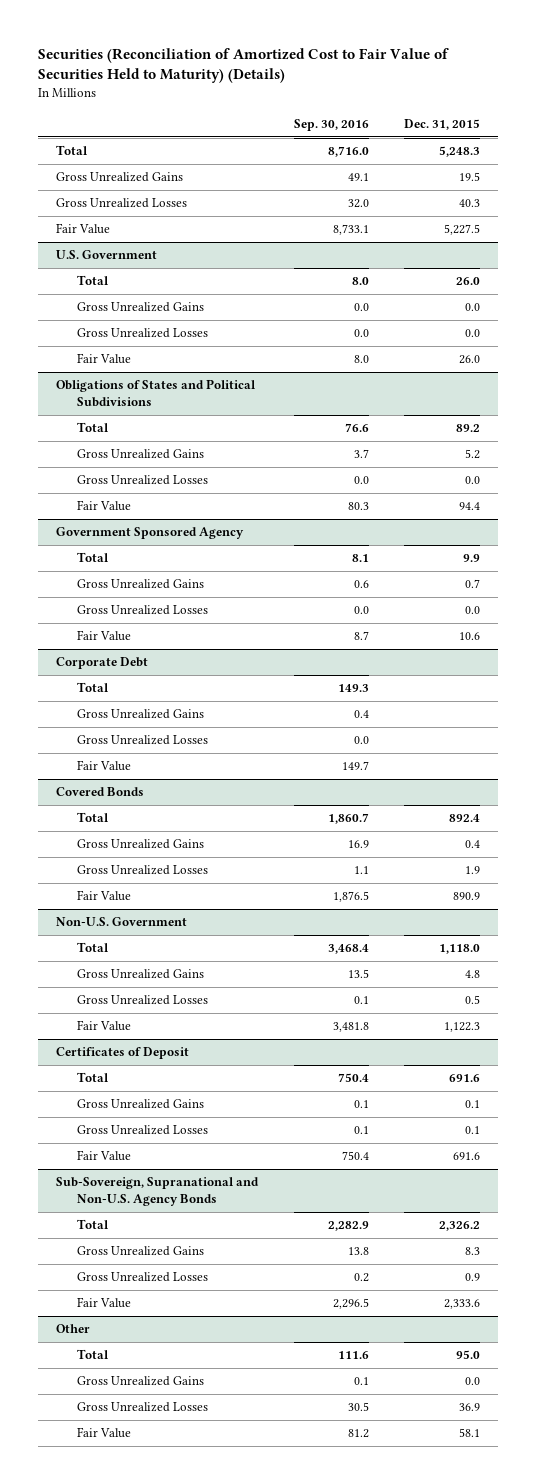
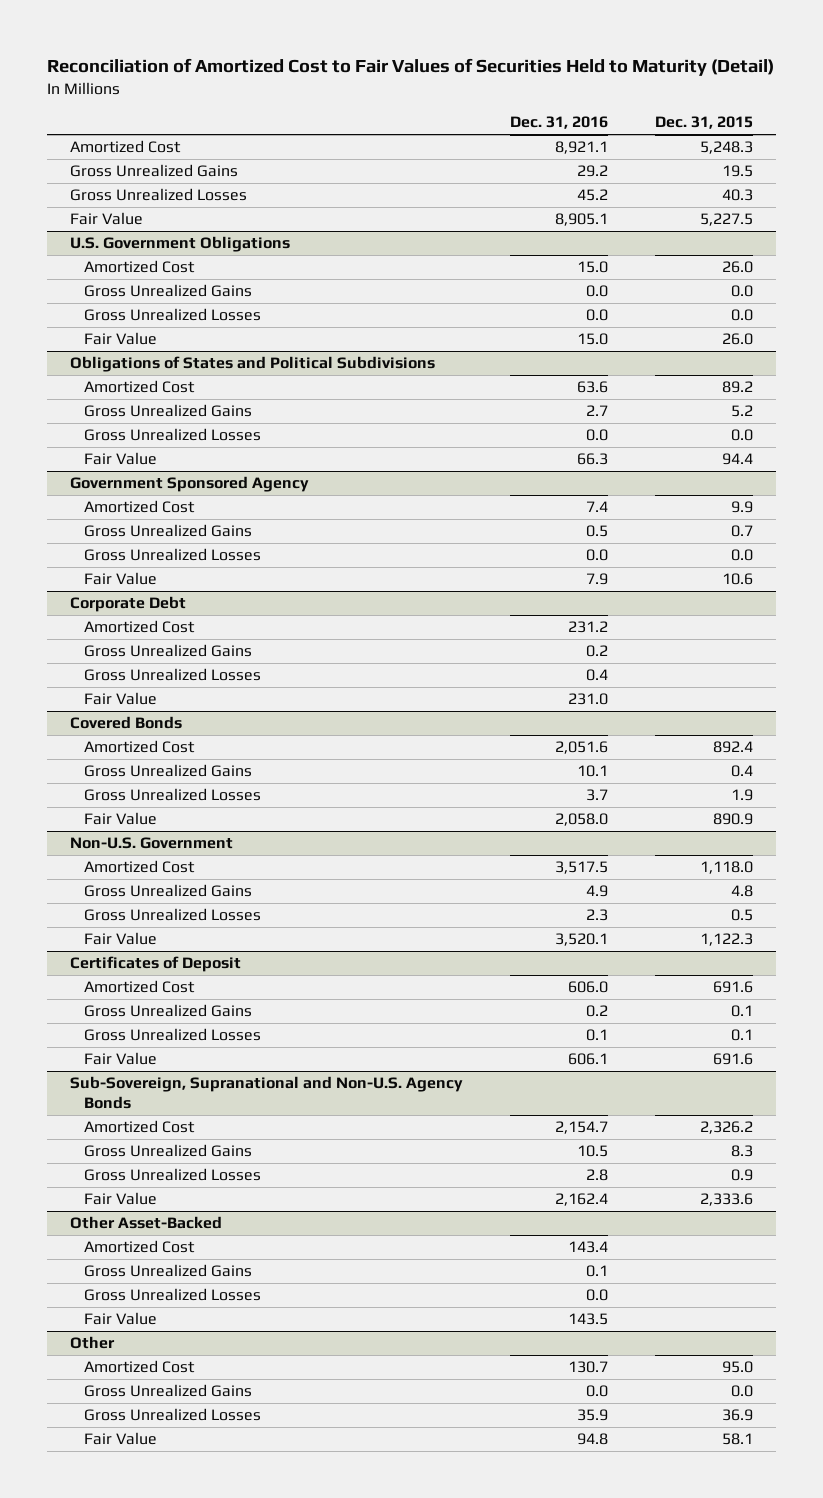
[38,47,450,84] Securities (Reconciliation of Amortized Cost to Fair Value of Securities Held to Maturity) (Details) -> [46,57,774,76] Reconciliation of Amortized Cost to Fair Values of Securities Held to Maturity (Detail)
[293,118,369,131] Sep. 30, 2016 -> none
none -> [509,116,608,130] Dec. 31, 2016
[56,145,89,156] Total -> [69,140,181,154] Amortized Cost
[56,250,158,260] U.S. Government -> [69,236,290,253] U.S. Government Obligations
[76,275,109,286] Total -> [83,260,195,274] Amortized Cost
[76,422,109,433] Total -> [83,380,195,394] Amortized Cost
[76,552,109,563] Total -> [83,500,195,514] Amortized Cost
[76,682,109,693] Total -> [83,620,195,634] Amortized Cost
[76,812,109,823] Total -> [83,740,195,754] Amortized Cost
[76,942,109,953] Total -> [83,860,195,874] Amortized Cost
[76,1072,109,1083] Total -> [83,980,195,994] Amortized Cost
[76,1219,109,1230] Total -> [83,1120,195,1134] Amortized Cost
none -> [69,1216,222,1230] Other Asset-Backed
none -> [83,1240,195,1254] Amortized Cost
none -> [83,1264,252,1278] Gross Unrealized Gains
none -> [83,1288,261,1302] Gross Unrealized Losses
none -> [83,1312,157,1326] Fair Value
[76,1349,109,1360] Total -> [83,1360,195,1374] Amortized Cost

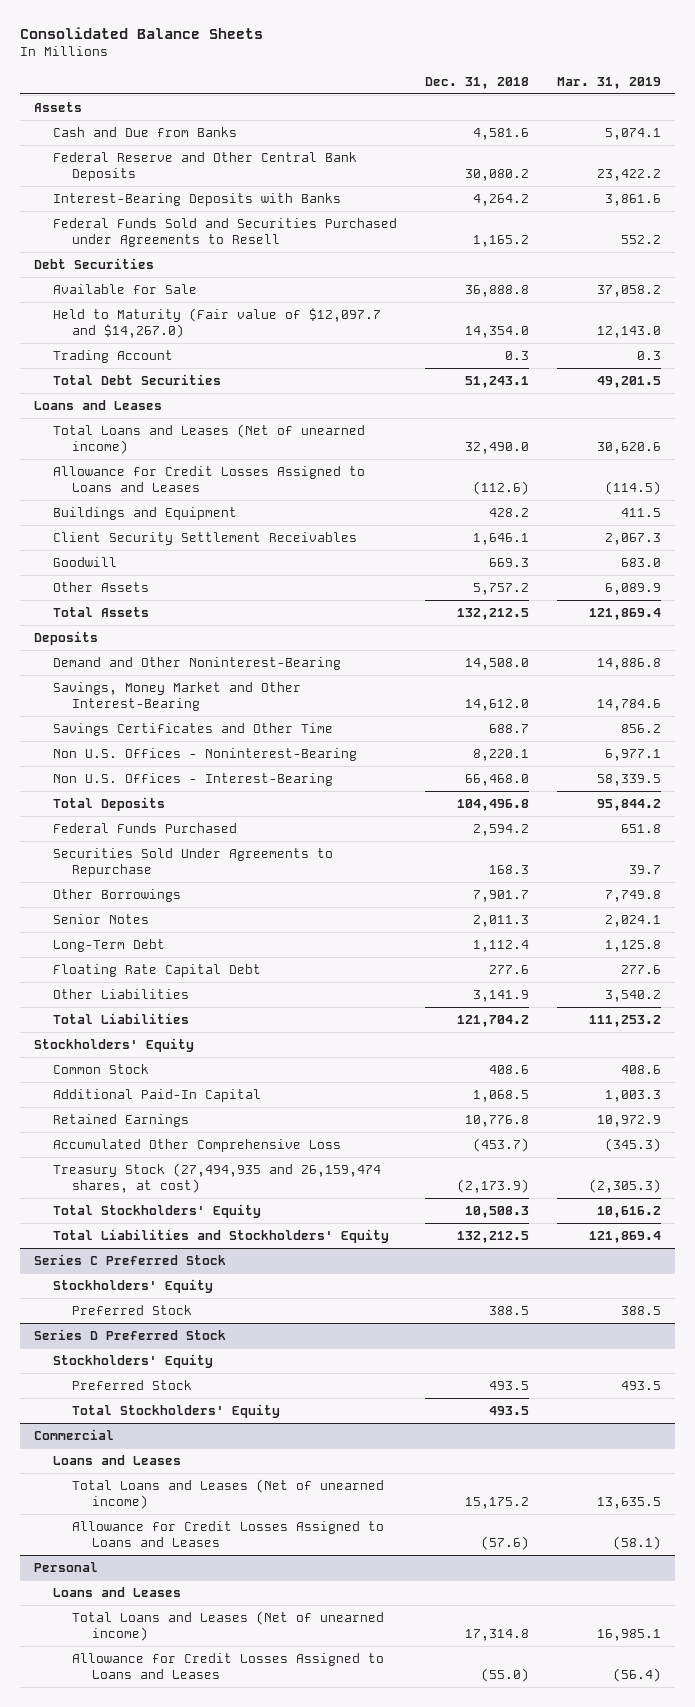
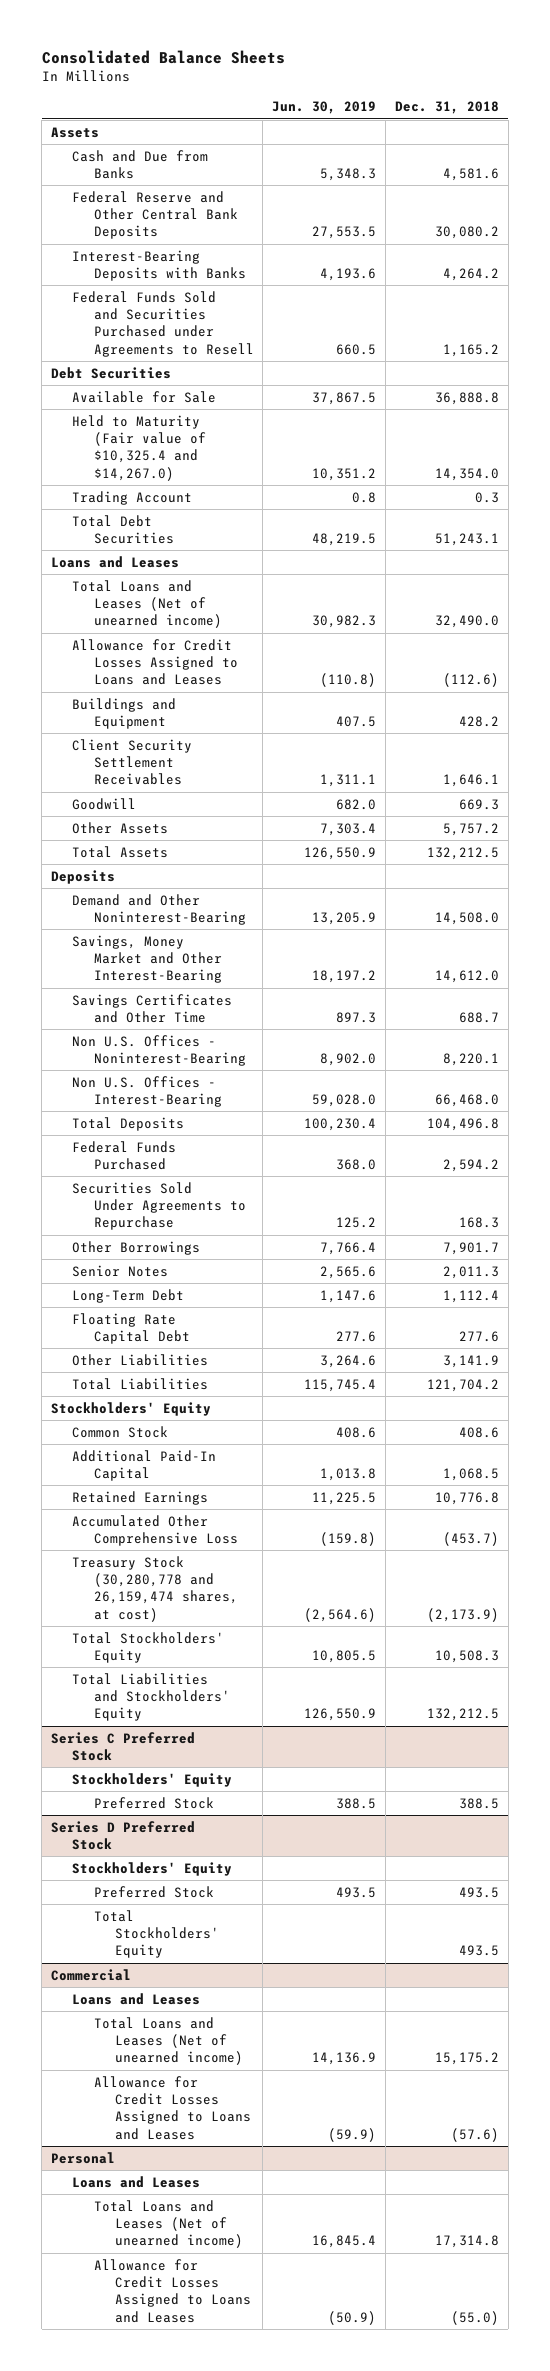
[557,76,662,89] Mar. 31, 2019 -> none
none -> [272,101,377,115] Jun. 30, 2019
[53,307,382,338] Held to Maturity (Fair value of $12,097.7 and $14,267.0) -> [72,414,206,481] Held to Maturity (Fair value of $10,325.4 and $14,267.0)
[53,1162,382,1193] Treasury Stock (27,494,935 and 26,159,474 shares, at cost) -> [72,1555,238,1622] Treasury Stock (30,280,778 and 26,159,474 shares, at cost)

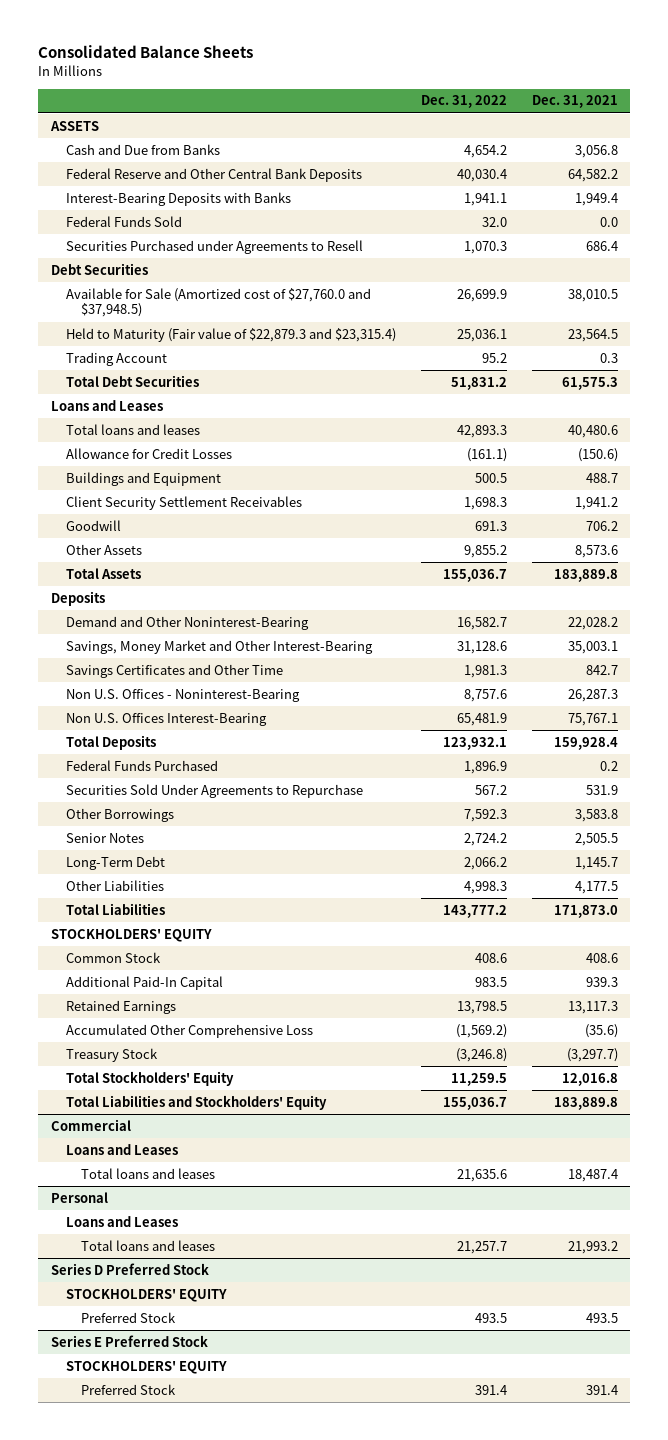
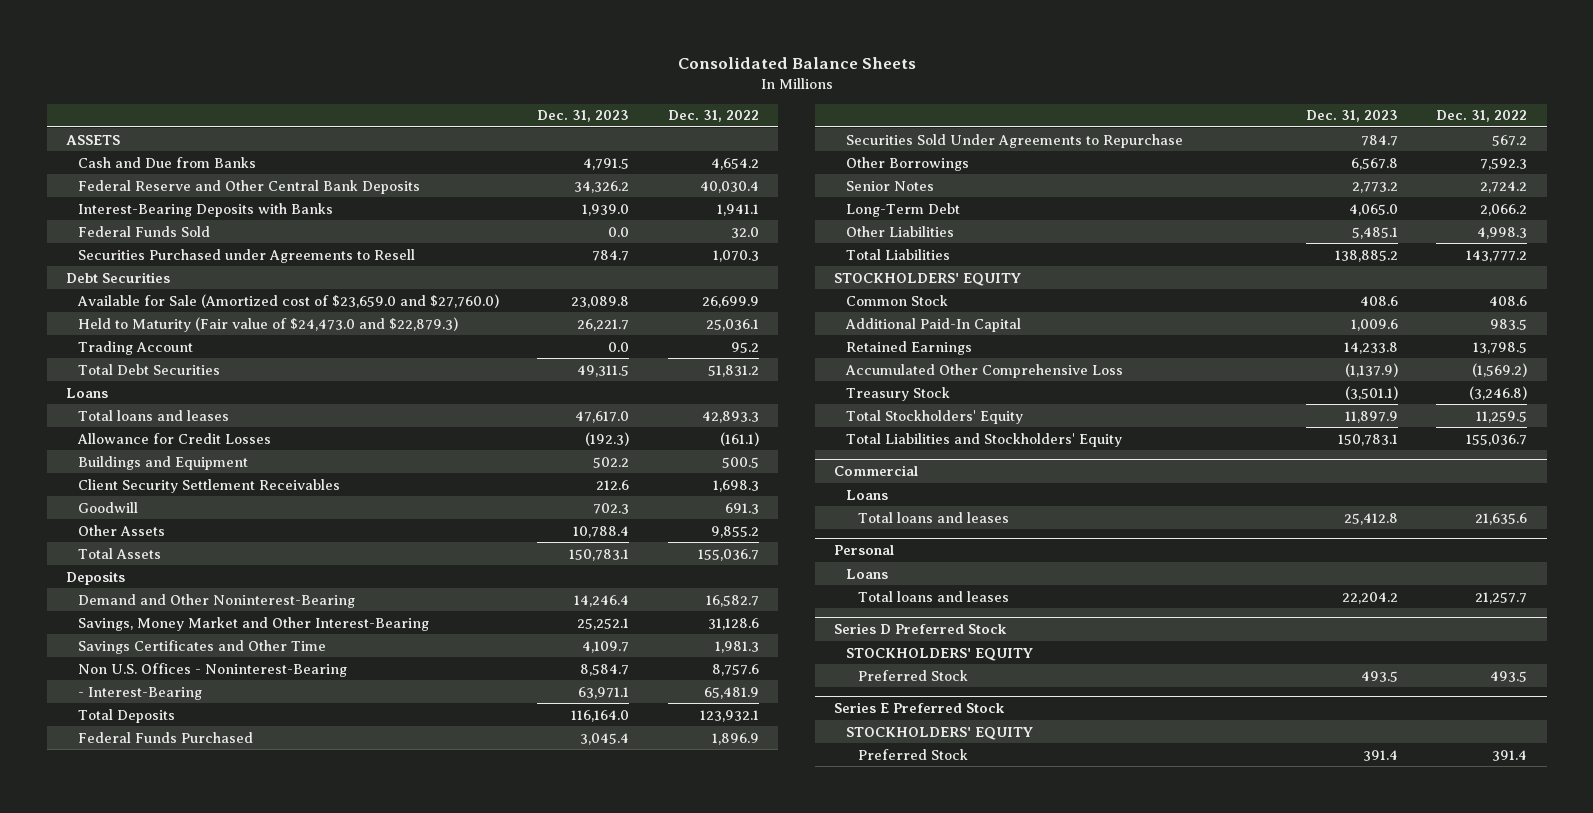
[531,95,618,109] Dec. 31, 2021 -> none
none -> [537,110,630,123] Dec. 31, 2023
[65,287,371,318] Available for Sale (Amortized cost of $27,760.0 and $37,948.5) -> [76,293,499,308] Available for Sale (Amortized cost of $23,659.0 and $27,760.0)
[65,327,396,342] Held to Maturity (Fair value of $22,879.3 and $23,315.4) -> [77,316,458,332] Held to Maturity (Fair value of $24,473.0 and $22,879.3)
[50,399,163,411] Loans and Leases -> [65,387,108,398] Loans
[65,712,267,726] Non U.S. Offices Interest-Bearing -> [77,686,202,700] - Interest-Bearing
[65,1143,178,1155] Loans and Leases -> [846,489,889,500] Loans
[65,1215,178,1227] Loans and Leases -> [846,568,889,579] Loans

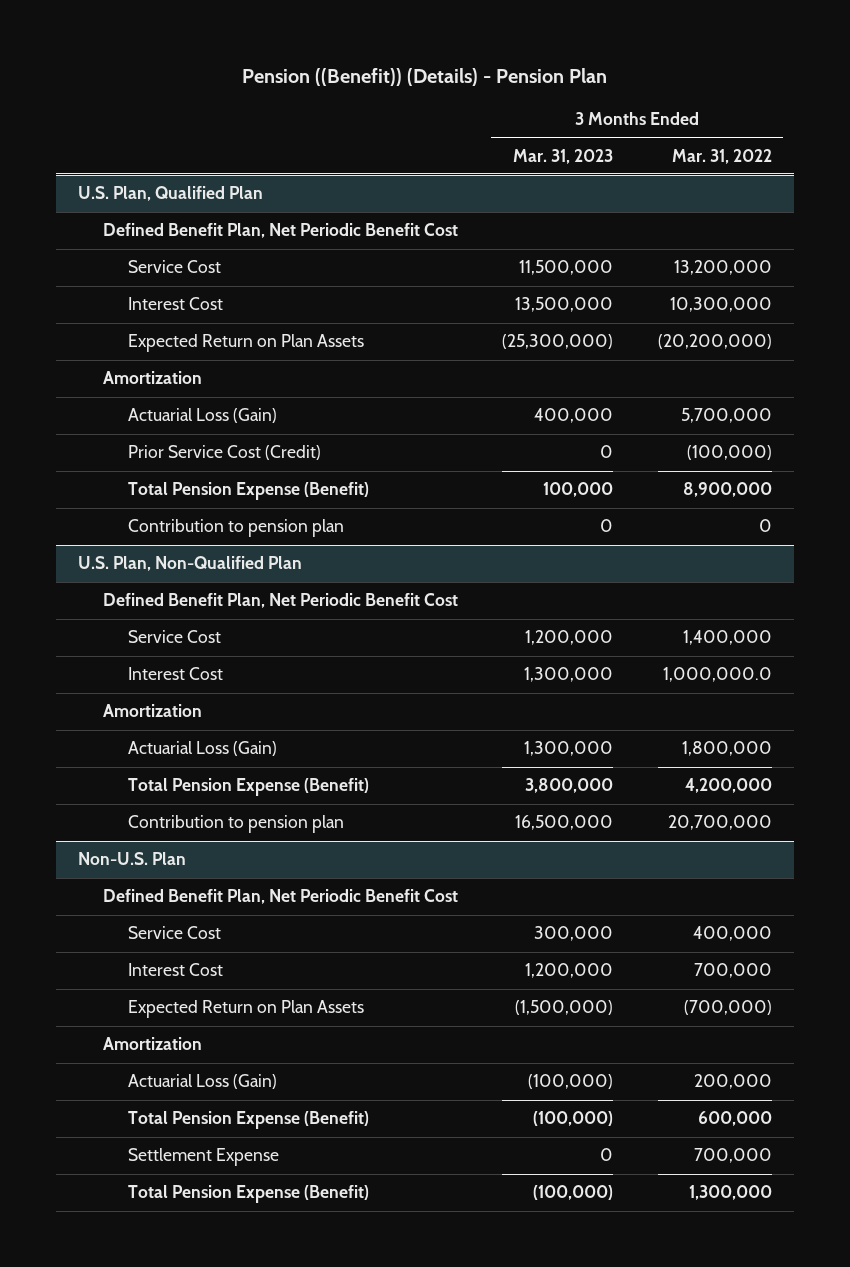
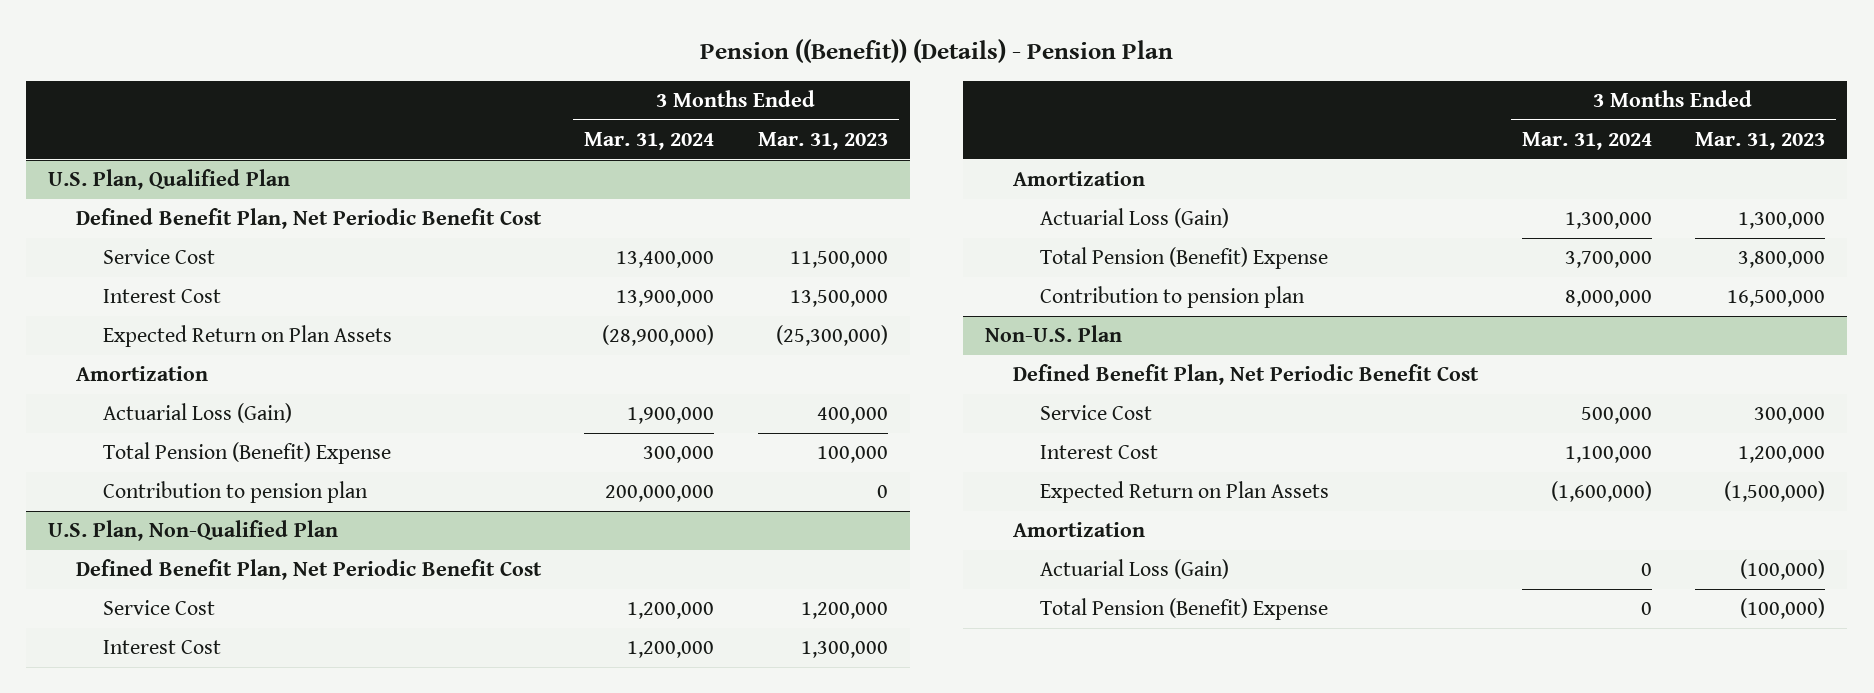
[671,148,772,164] Mar. 31, 2022 -> none
none -> [584,131,715,150] Mar. 31, 2024
[127,445,321,461] Prior Service Cost (Credit) -> none
[127,482,369,501] Total Pension Expense (Benefit) -> [102,442,391,465] Total Pension (Benefit) Expense
[127,778,369,797] Total Pension Expense (Benefit) -> [1040,247,1329,270] Total Pension (Benefit) Expense
[127,1148,279,1167] Settlement Expense -> none
[127,1185,369,1204] Total Pension Expense (Benefit) -> none
[127,1111,369,1130] Total Pension Expense (Benefit) -> [1040,598,1329,621] Total Pension (Benefit) Expense

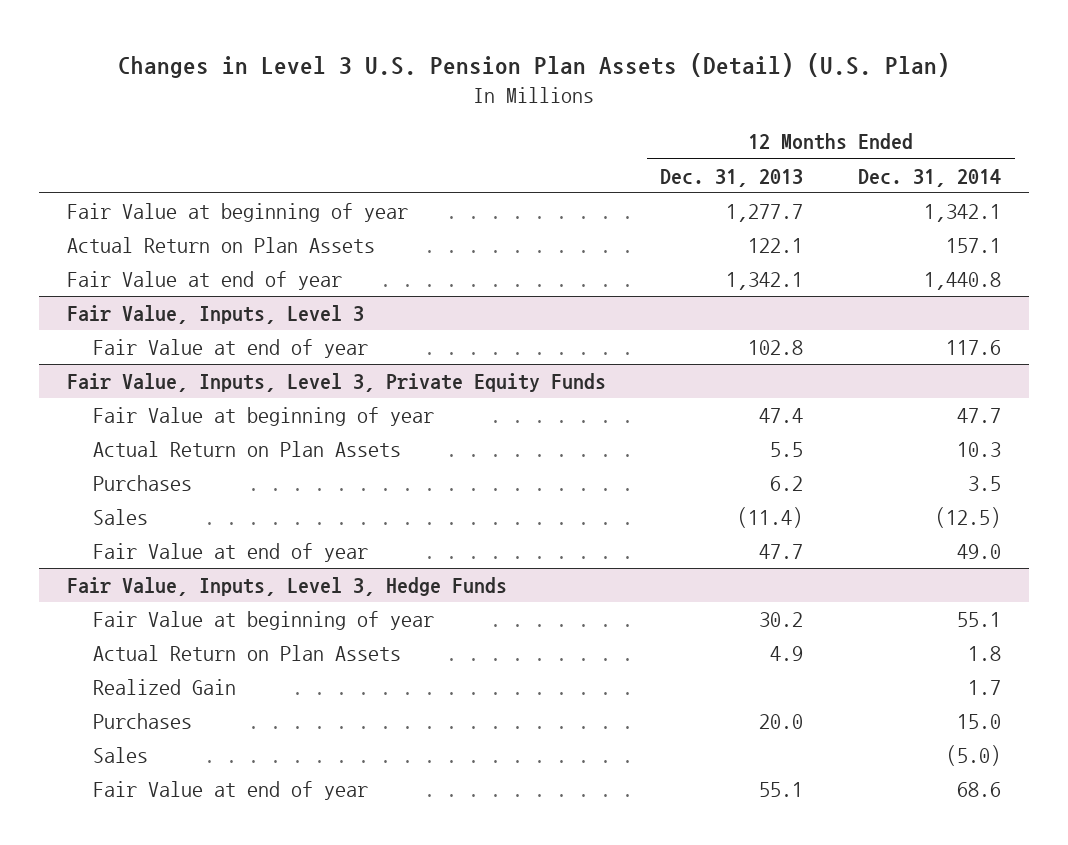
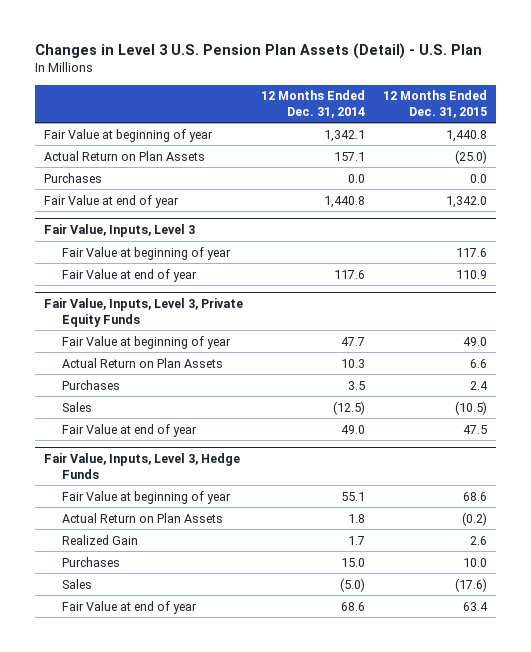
[117,52,950,78] Changes in Level 3 U.S. Pension Plan Assets (Detail) (U.S. Plan) -> [34,42,482,59] Changes in Level 3 U.S. Pension Plan Assets (Detail) - U.S. Plan
[660,168,804,187] Dec. 31, 2013 -> none
none -> [382,90,487,118] 12 Months Ended Dec. 31, 2015
none -> [43,172,102,183] Purchases
none -> [61,246,231,260] Fair Value at beginning of year

